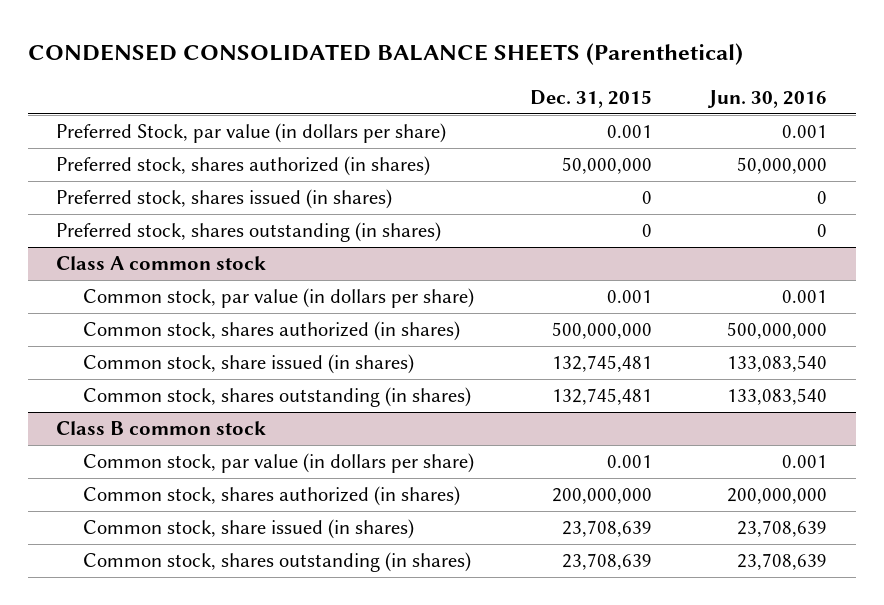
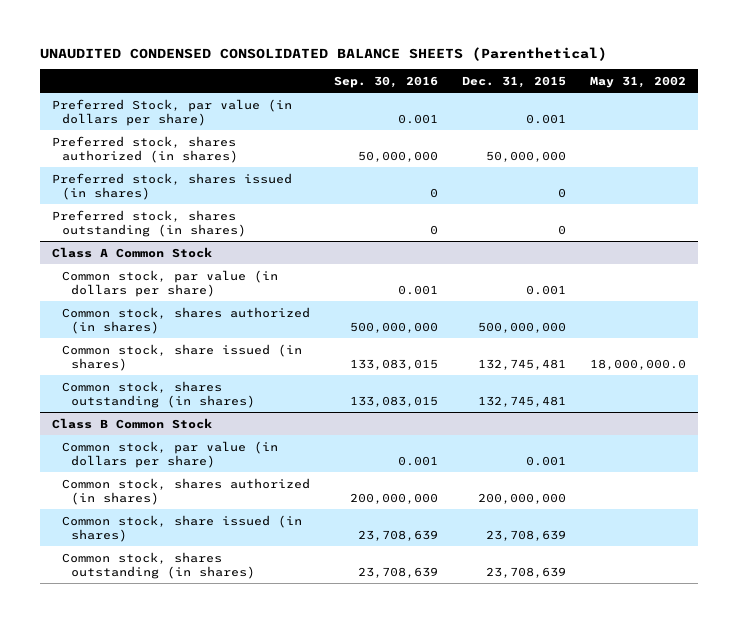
[27,42,743,65] CONDENSED CONSOLIDATED BALANCE SHEETS (Parenthetical) -> [39,46,607,61] UNAUDITED CONDENSED CONSOLIDATED BALANCE SHEETS (Parenthetical)
[707,89,828,108] Jun. 30, 2016 -> none
none -> [333,75,438,88] Sep. 30, 2016
none -> [589,75,686,88] May 31, 2002
[56,256,267,271] Class A common stock -> [51,246,212,258] Class A Common Stock
[56,421,267,436] Class B common stock -> [51,417,212,429] Class B Common Stock

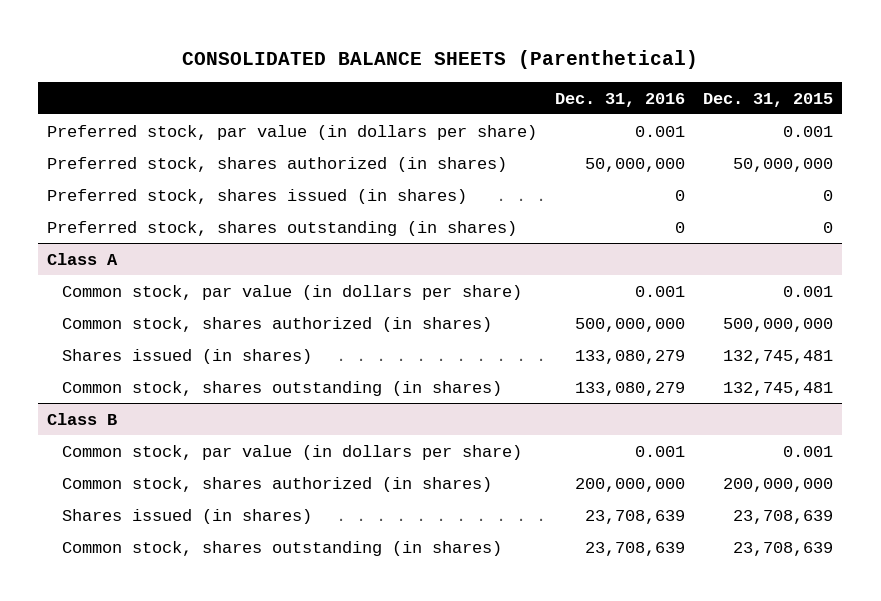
[39,46,607,61] UNAUDITED CONDENSED CONSOLIDATED BALANCE SHEETS (Parenthetical) -> [182,49,699,69] CONSOLIDATED BALANCE SHEETS (Parenthetical)
[333,75,438,88] Sep. 30, 2016 -> none
[589,75,686,88] May 31, 2002 -> none
none -> [555,92,686,107] Dec. 31, 2016
[51,98,292,126] Preferred Stock, par value (in dollars per share) -> [47,124,538,140] Preferred stock, par value (in dollars per share)
[51,246,212,258] Class A Common Stock -> [47,252,119,265] Class A
[61,343,302,371] Common stock, share issued (in shares) -> [61,348,312,364] Shares issued (in shares)
[51,417,212,429] Class B Common Stock -> [47,412,118,425] Class B
[61,514,302,542] Common stock, share issued (in shares) -> [61,508,312,524] Shares issued (in shares)

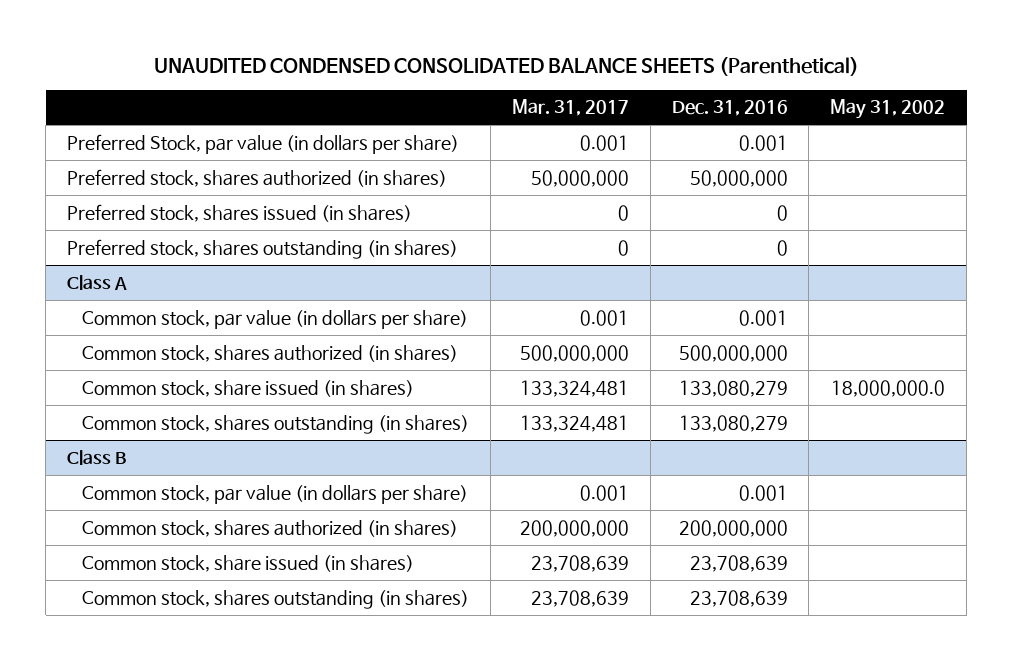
[182,49,699,69] CONSOLIDATED BALANCE SHEETS (Parenthetical) -> [154,56,860,76] UNAUDITED CONDENSED CONSOLIDATED BALANCE SHEETS (Parenthetical)
[703,92,834,107] Dec. 31, 2015 -> none
none -> [511,99,629,117] Mar. 31, 2017
none -> [830,99,946,120] May 31, 2002
[47,124,538,140] Preferred stock, par value (in dollars per share) -> [67,133,460,154] Preferred Stock, par value (in dollars per share)
[61,348,312,364] Shares issued (in shares) -> [82,379,415,397] Common stock, share issued (in shares)
[61,508,312,524] Shares issued (in shares) -> [82,554,415,572] Common stock, share issued (in shares)

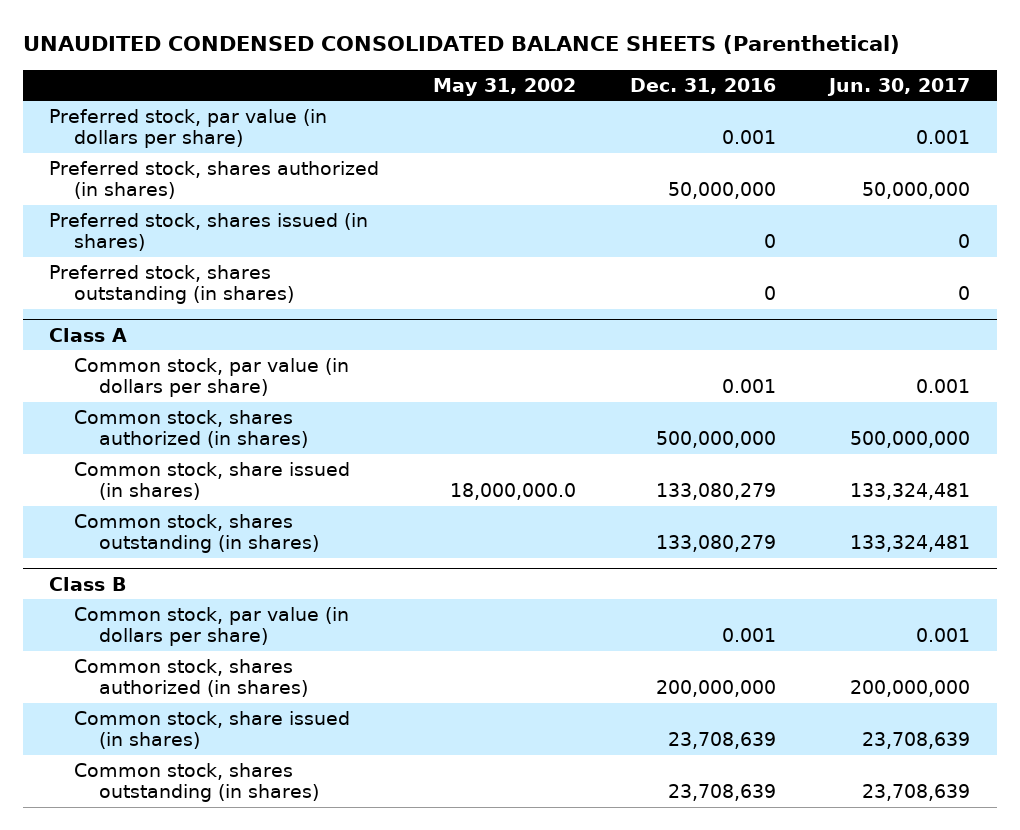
[511,99,629,117] Mar. 31, 2017 -> none
none -> [827,77,971,96] Jun. 30, 2017
[67,133,460,154] Preferred Stock, par value (in dollars per share) -> [49,108,328,149] Preferred stock, par value (in dollars per share)

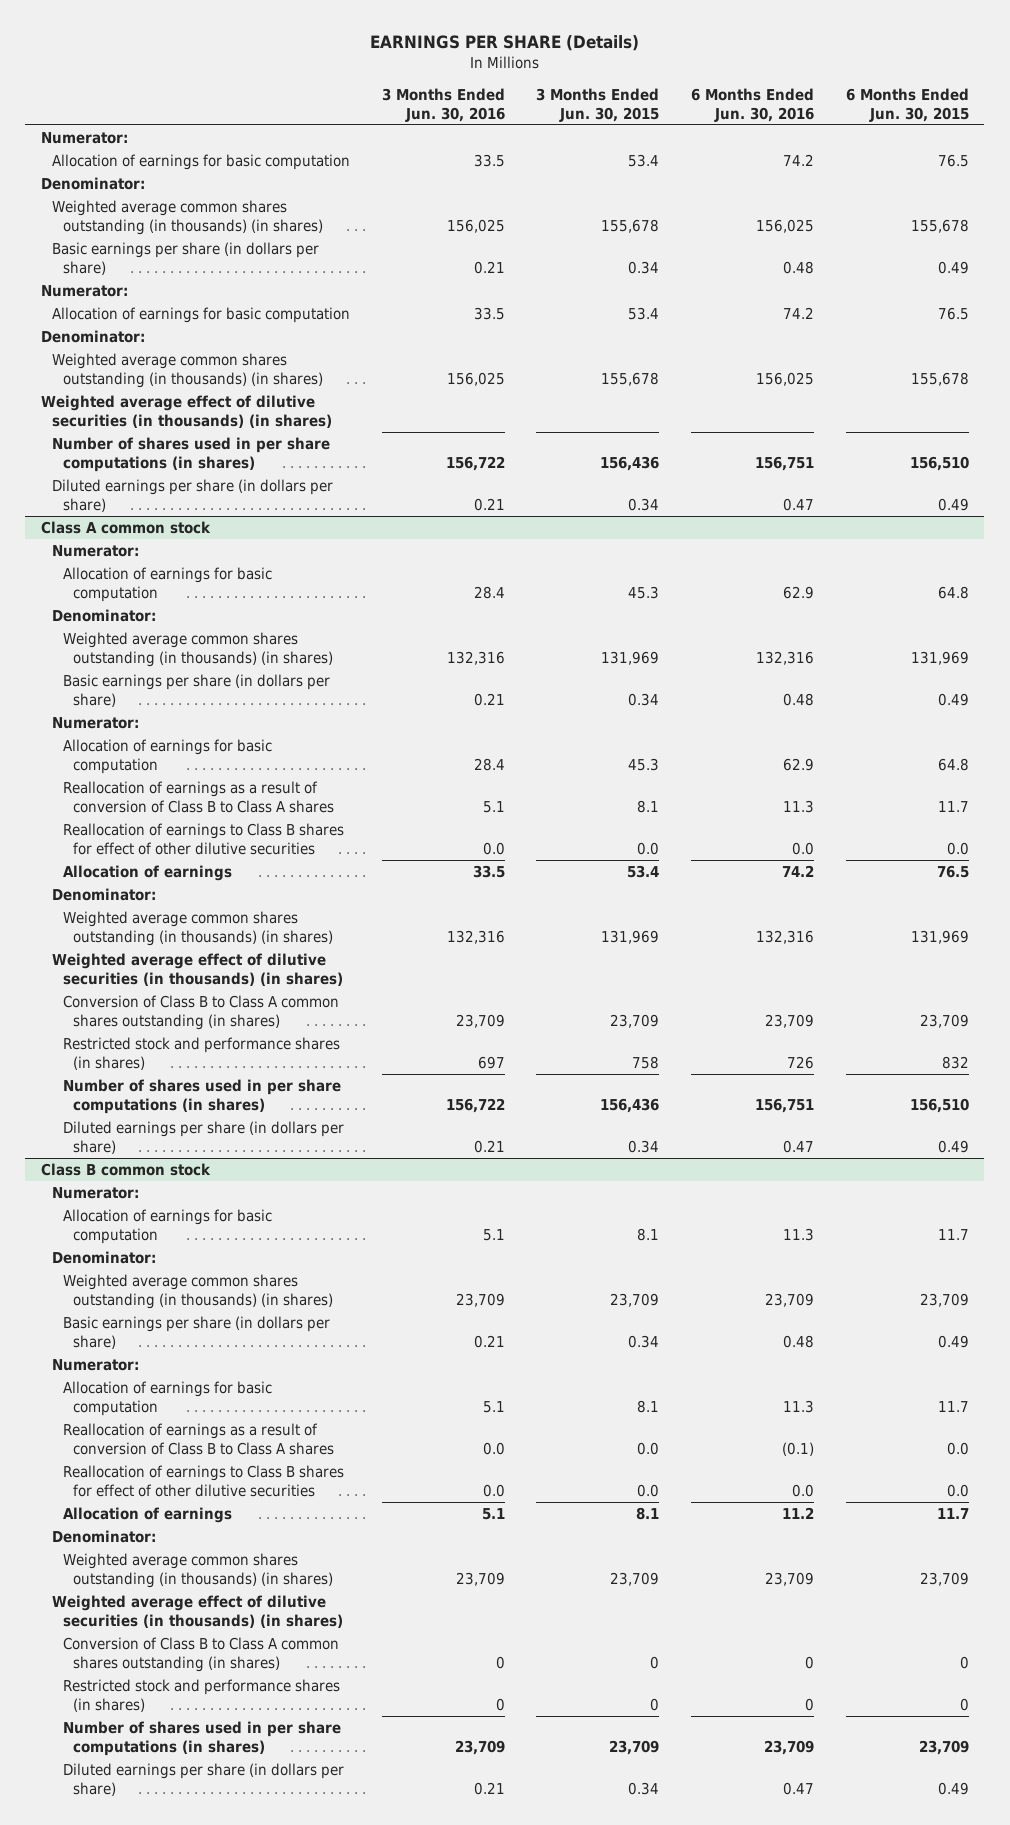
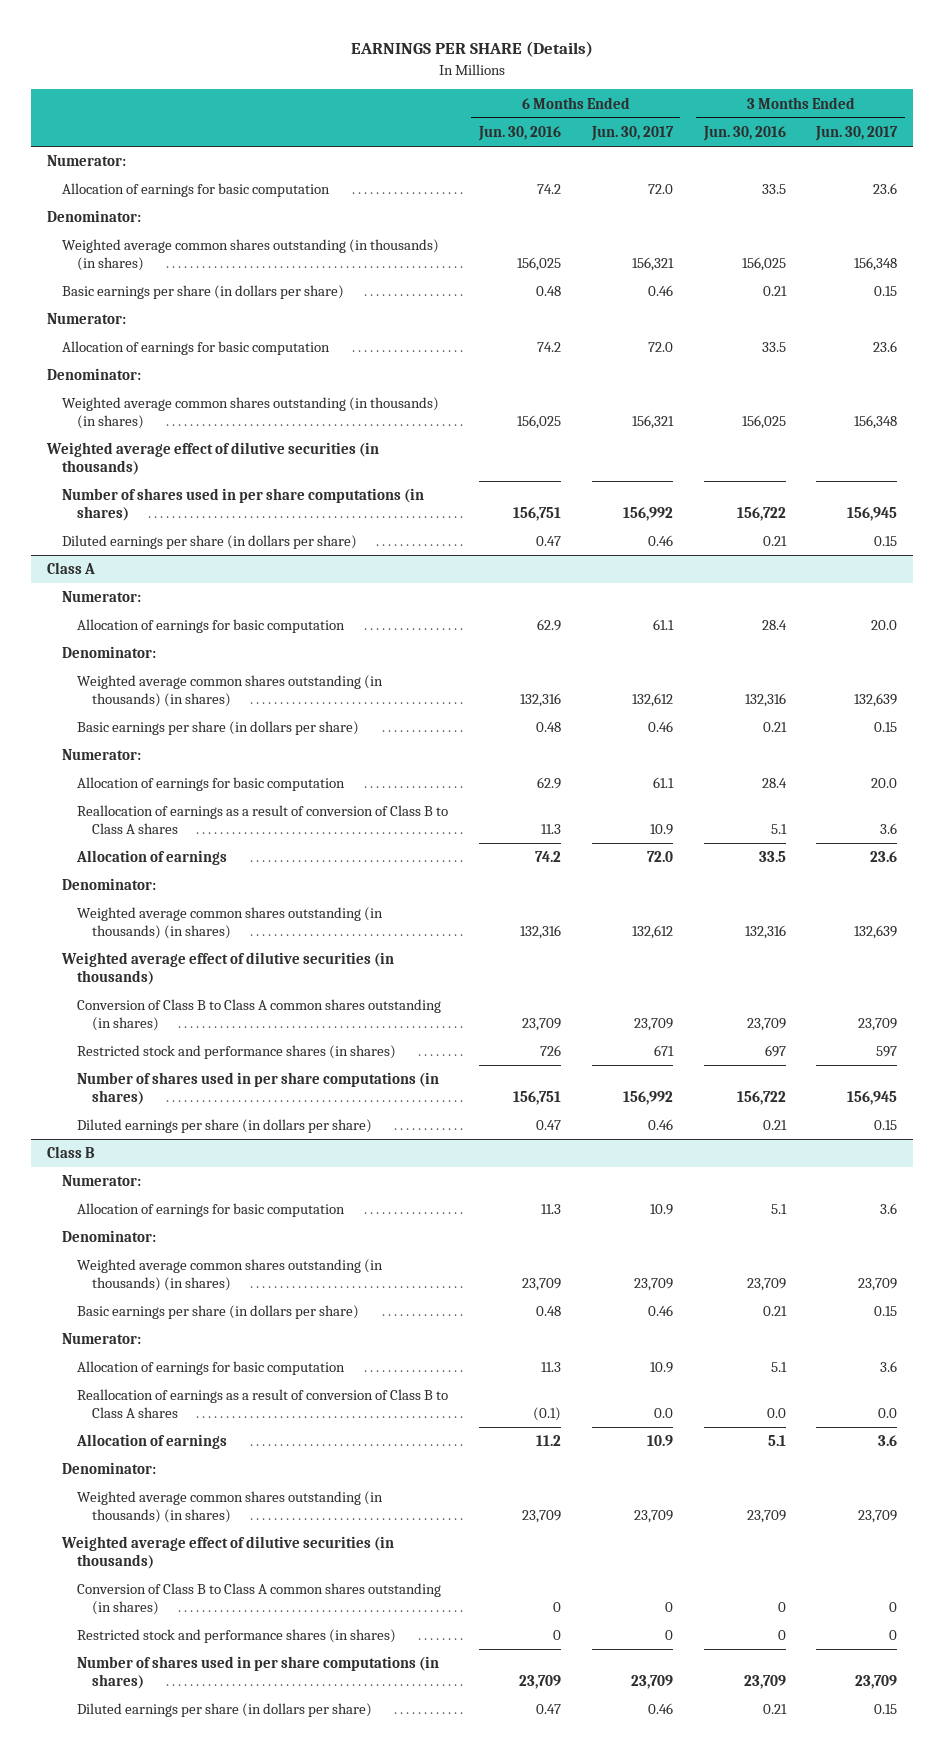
[536,87,660,122] 3 Months Ended Jun. 30, 2015 -> none
[845,87,969,122] 6 Months Ended Jun. 30, 2015 -> none
none -> [590,125,674,141] Jun. 30, 2017
none -> [815,125,899,141] Jun. 30, 2017
[41,394,332,428] Weighted average effect of dilutive securities (in thousands) (in shares) -> [45,442,379,475] Weighted average effect of dilutive securities (in thousands)
[41,520,212,534] Class A common stock -> [46,562,95,575] Class A
[62,822,344,855] Reallocation of earnings to Class B shares for effect of other dilutive securities -> none
[51,952,343,986] Weighted average effect of dilutive securities (in thousands) (in shares) -> [60,952,394,985] Weighted average effect of dilutive securities (in thousands)
[41,1162,212,1176] Class B common stock -> [46,1146,95,1159] Class B
[62,1464,344,1497] Reallocation of earnings to Class B shares for effect of other dilutive securities -> none
[51,1594,343,1628] Weighted average effect of dilutive securities (in thousands) (in shares) -> [60,1536,394,1569] Weighted average effect of dilutive securities (in thousands)

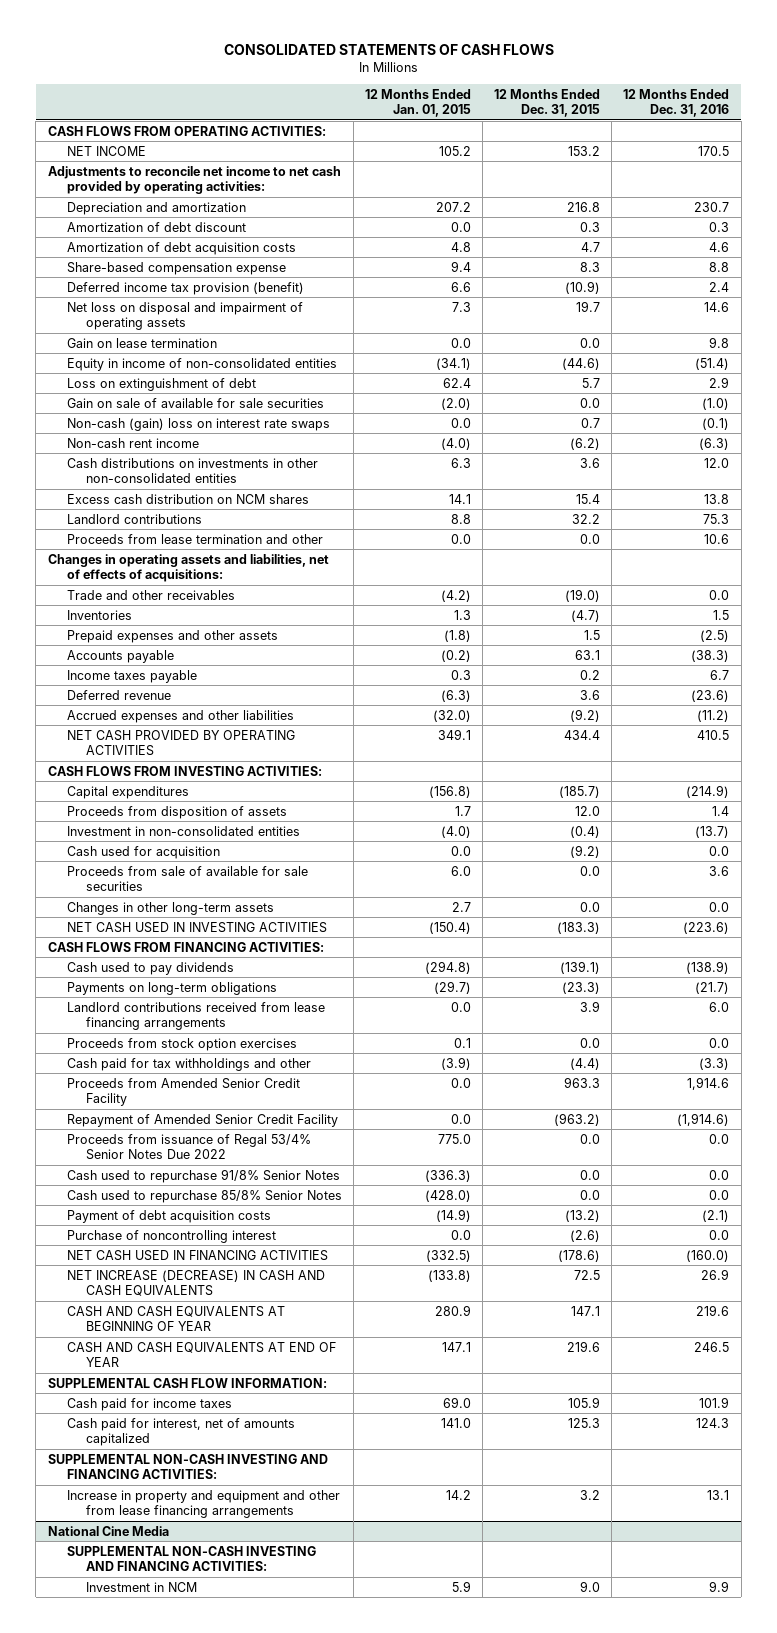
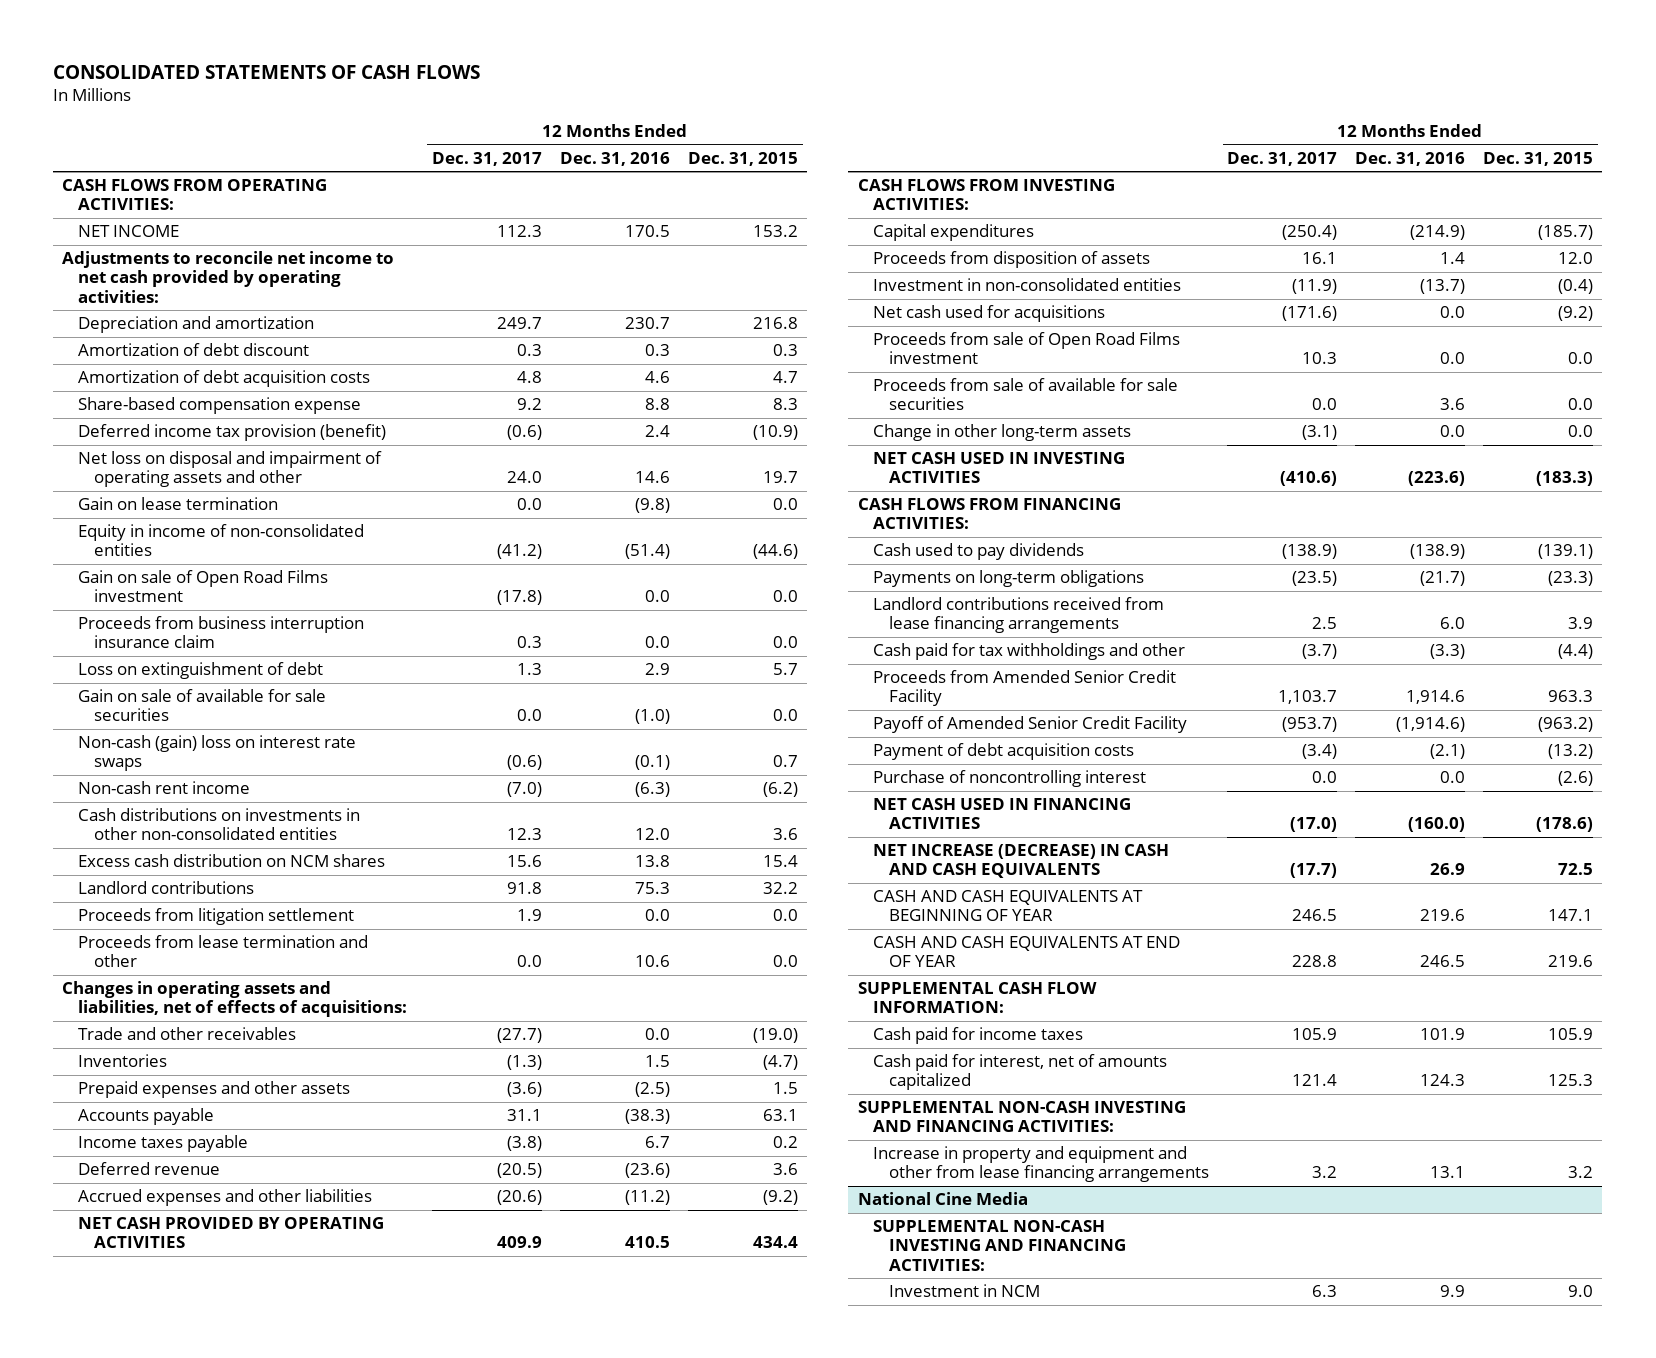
[364,88,471,118] 12 Months Ended Jan. 01, 2015 -> none
none -> [431,151,542,166] Dec. 31, 2017
[66,301,303,331] Net loss on disposal and impairment of operating assets -> [78,451,383,488] Net loss on disposal and impairment of operating assets and other
[709,336,730,348] 9.8 -> [634,498,670,514] (9.8)
none -> [78,570,329,603] Gain on sale of Open Road Films investment
none -> [78,616,365,649] Proceeds from business interruption insurance claim
none -> [78,908,355,926] Proceeds from litigation settlement
[66,845,220,859] Cash used for acquisition -> [873,305,1106,323] Net cash used for acquisitions
none -> [873,332,1181,365] Proceeds from sale of Open Road Films investment
[66,901,274,915] Changes in other long-term assets -> [873,424,1132,442] Change in other long-term assets
[66,1037,297,1051] Proceeds from stock option exercises -> none
[66,1133,311,1161] Proceeds from issuance of Regal 53/4% Senior Notes Due 2022 -> none
[66,1168,340,1183] Cash used to repurchase 91/8% Senior Notes -> none
[66,1189,342,1203] Cash used to repurchase 85/8% Senior Notes -> none
[66,1113,338,1127] Repayment of Amended Senior Credit Facility -> [873,716,1188,734] Payoff of Amended Senior Credit Facility

